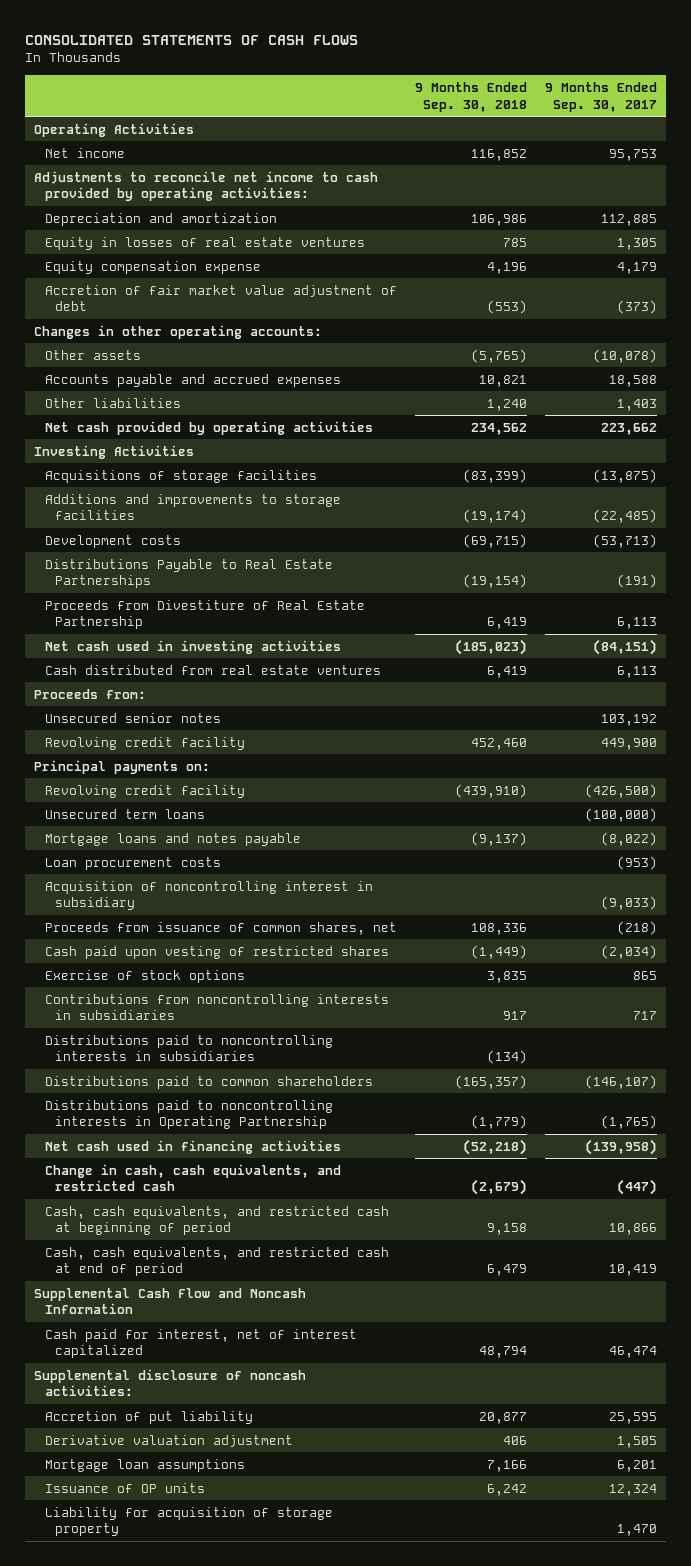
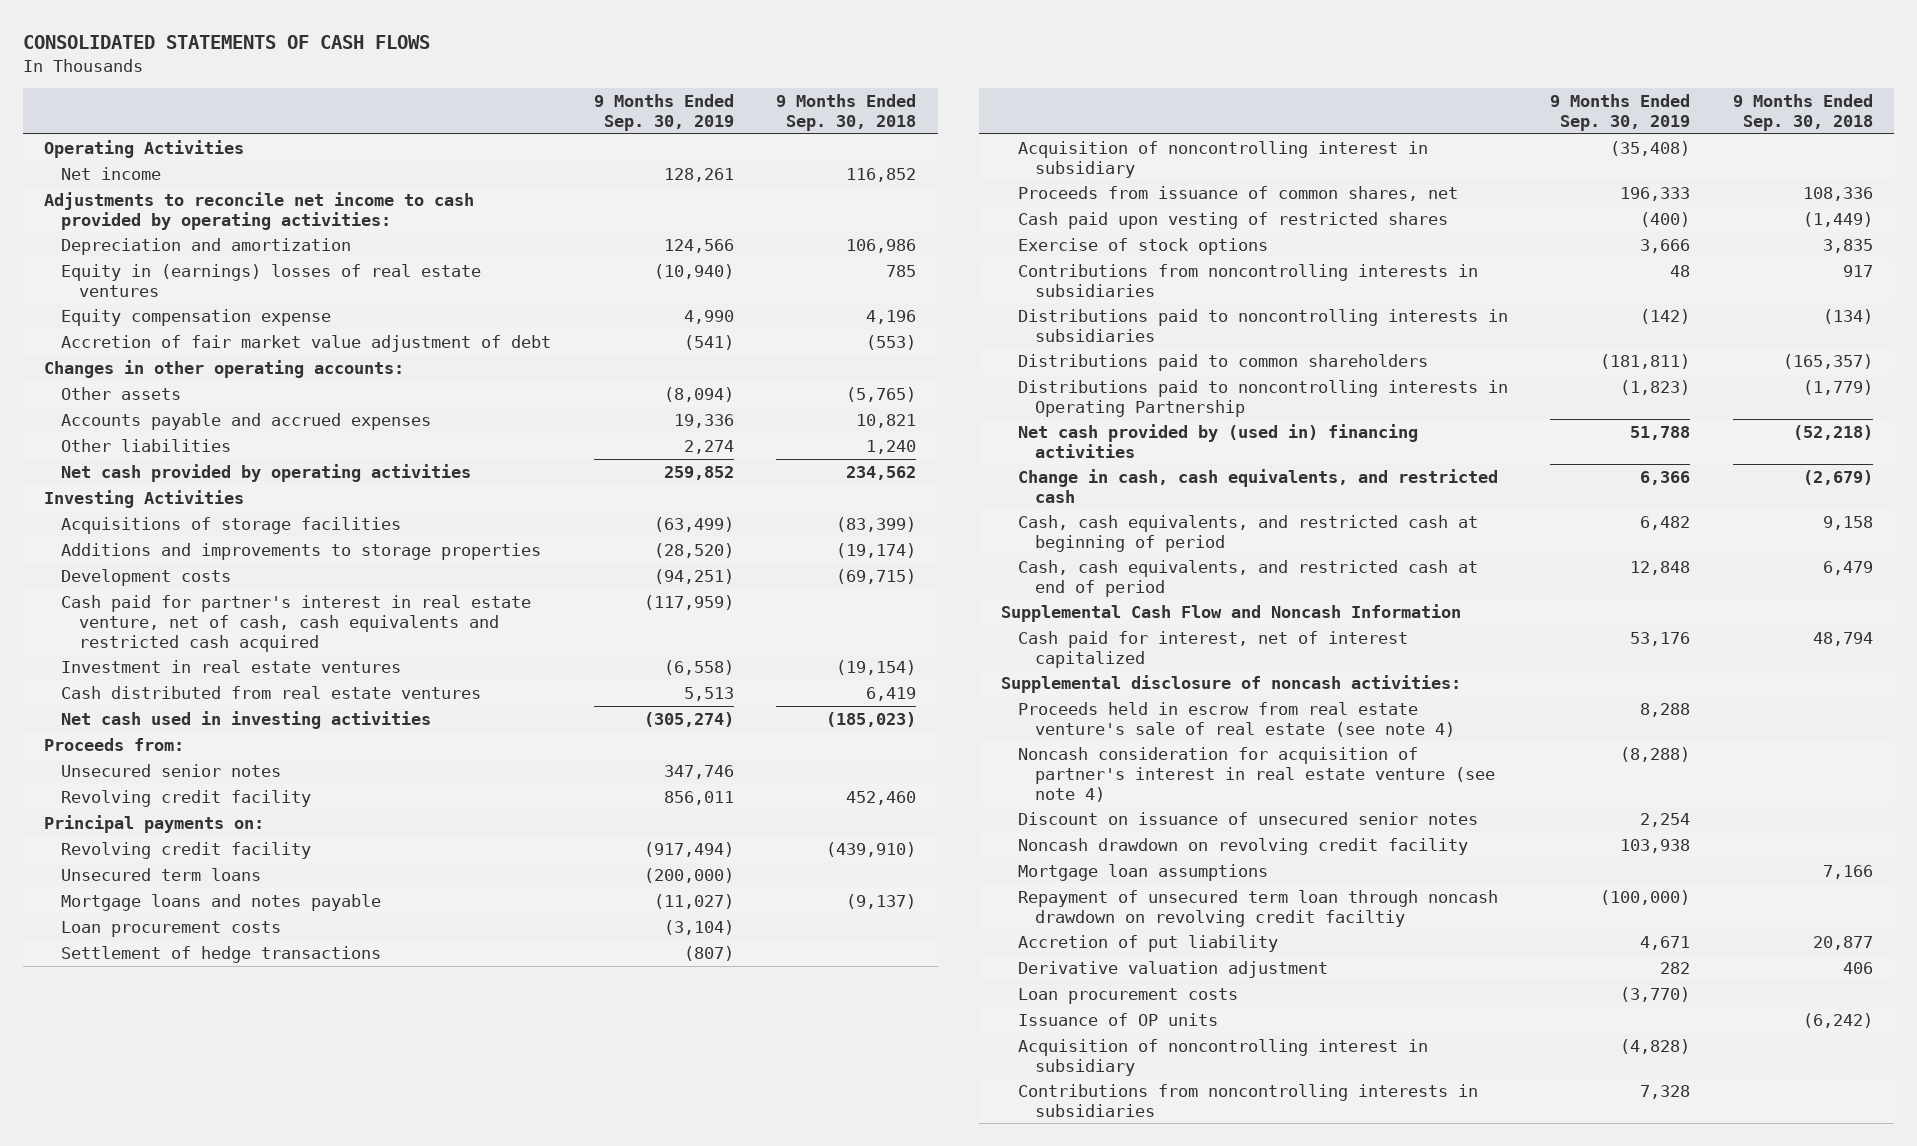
[544,82,657,112] 9 Months Ended Sep. 30, 2017 -> none
none -> [593,94,734,132] 9 Months Ended Sep. 30, 2019
[44,236,365,250] Equity in losses of real estate ventures -> [61,263,482,297] Equity in (earnings) losses of real estate ventures
[44,493,341,521] Additions and improvements to storage facilities -> [61,542,542,560] Additions and improvements to storage properties
[44,599,365,630] Proceeds from Divestiture of Real Estate Partnership -> none
none -> [61,594,532,652] Cash paid for partner's interest in real estate venture, net of cash, cash equivalents and restricted cash acquired
[44,558,333,589] Distributions Payable to Real Estate Partnerships -> [61,659,402,673] Investment in real estate ventures
[44,639,341,654] Net cash used in investing activities -> [61,710,432,729] Net cash used in investing activities
none -> [61,945,382,963] Settlement of hedge transactions
[44,1139,341,1154] Net cash used in financing activities -> [1017,423,1418,458] Net cash provided by (used in) financing activities
none -> [1017,701,1455,737] Proceeds held in escrow from real estate venture's sale of real estate (see note 4)
none -> [1017,746,1495,802] Noncash consideration for acquisition of partner's interest in real estate venture (see note 4)
none -> [1017,811,1478,825] Discount on issuance of unsecured senior notes
none -> [1017,837,1468,855] Noncash drawdown on revolving credit facility
[44,1458,245,1472] Mortgage loan assumptions -> [1017,863,1268,881] Mortgage loan assumptions
none -> [1017,889,1498,927] Repayment of unsecured term loan through noncash drawdown on revolving credit faciltiy
[44,1506,333,1537] Liability for acquisition of storage property -> none
none -> [1017,987,1238,1004] Loan procurement costs
[486,1483,527,1496] 6,242 -> [1802,1012,1873,1028] (6,242)
none -> [1017,1038,1428,1076] Acquisition of noncontrolling interest in subsidiary
none -> [1017,1083,1478,1117] Contributions from noncontrolling interests in subsidiaries

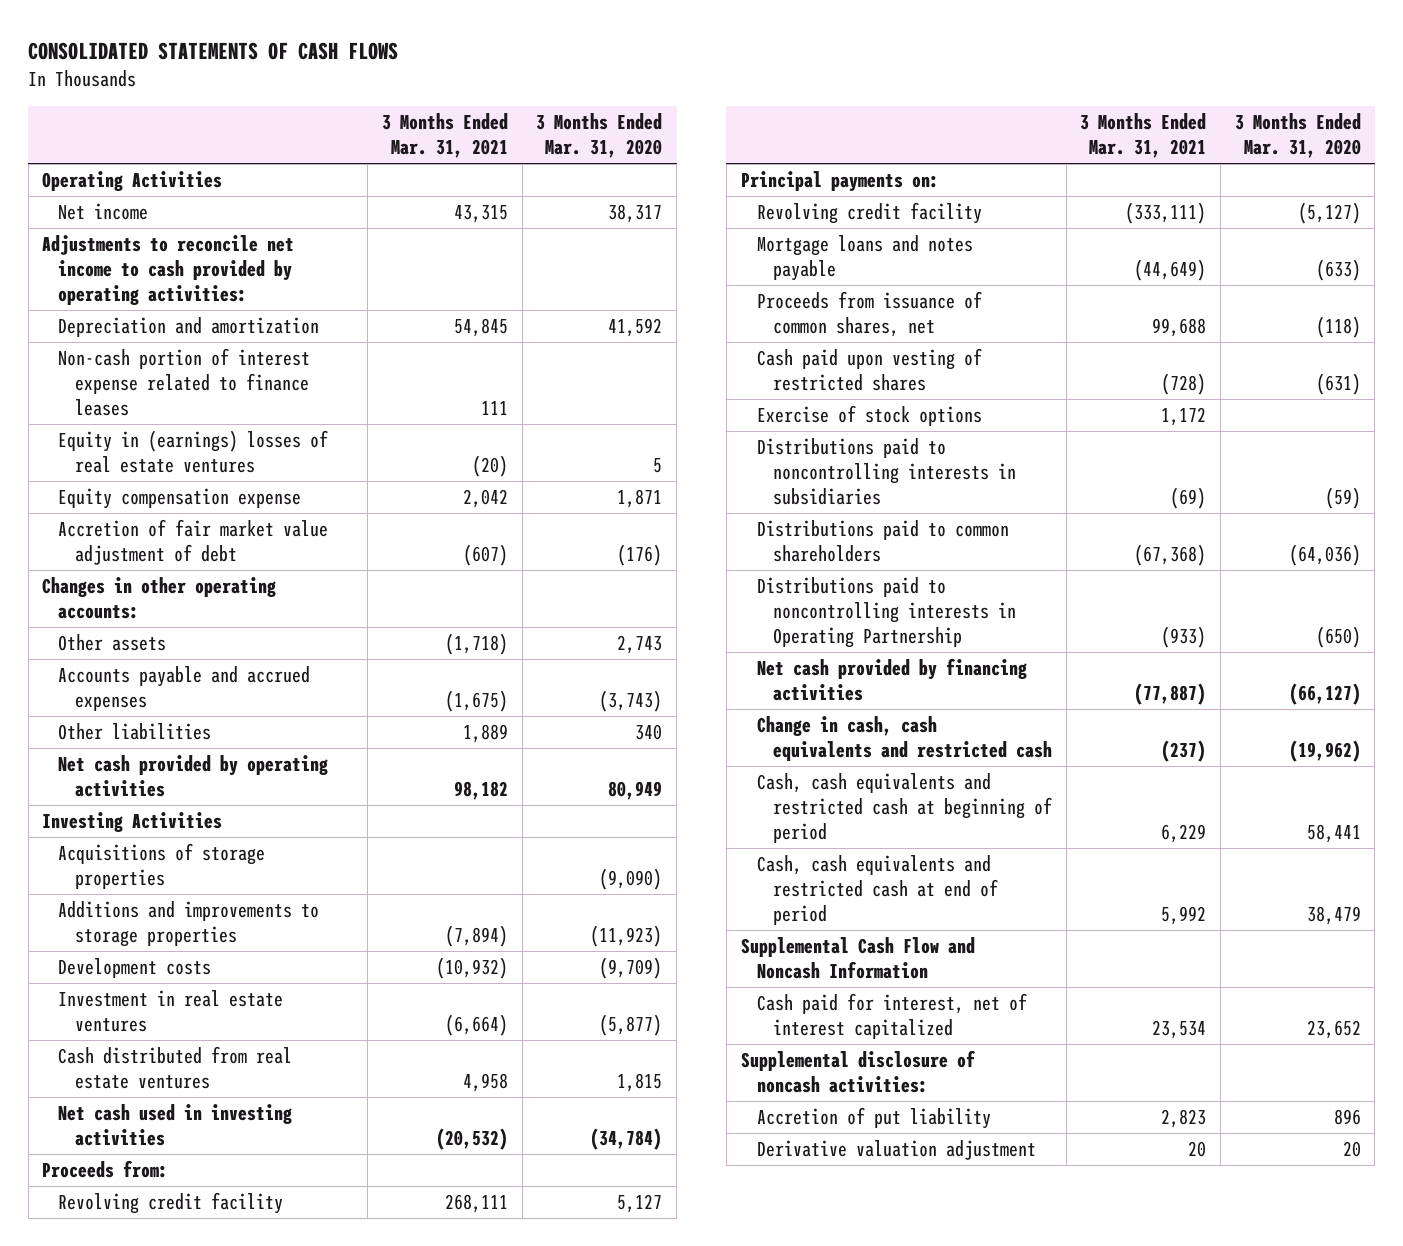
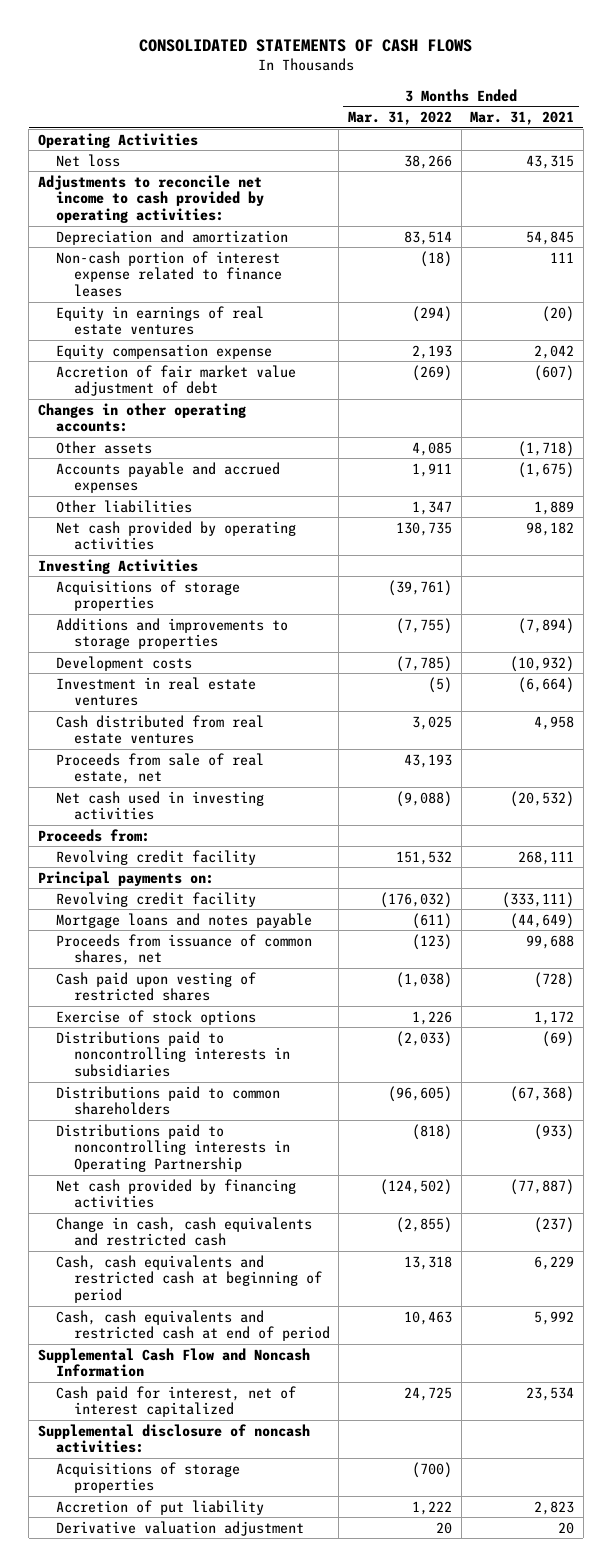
[536,112,663,159] 3 Months Ended Mar. 31, 2020 -> none
none -> [347,110,452,125] Mar. 31, 2022
[58,203,149,221] Net income -> [55,153,120,167] Net loss
[58,430,329,474] Equity in (earnings) losses of real estate ventures -> [55,305,264,336] Equity in earnings of real estate ventures
none -> [55,752,264,785] Proceeds from sale of real estate, net
none -> [55,1461,240,1494] Acquisitions of storage properties

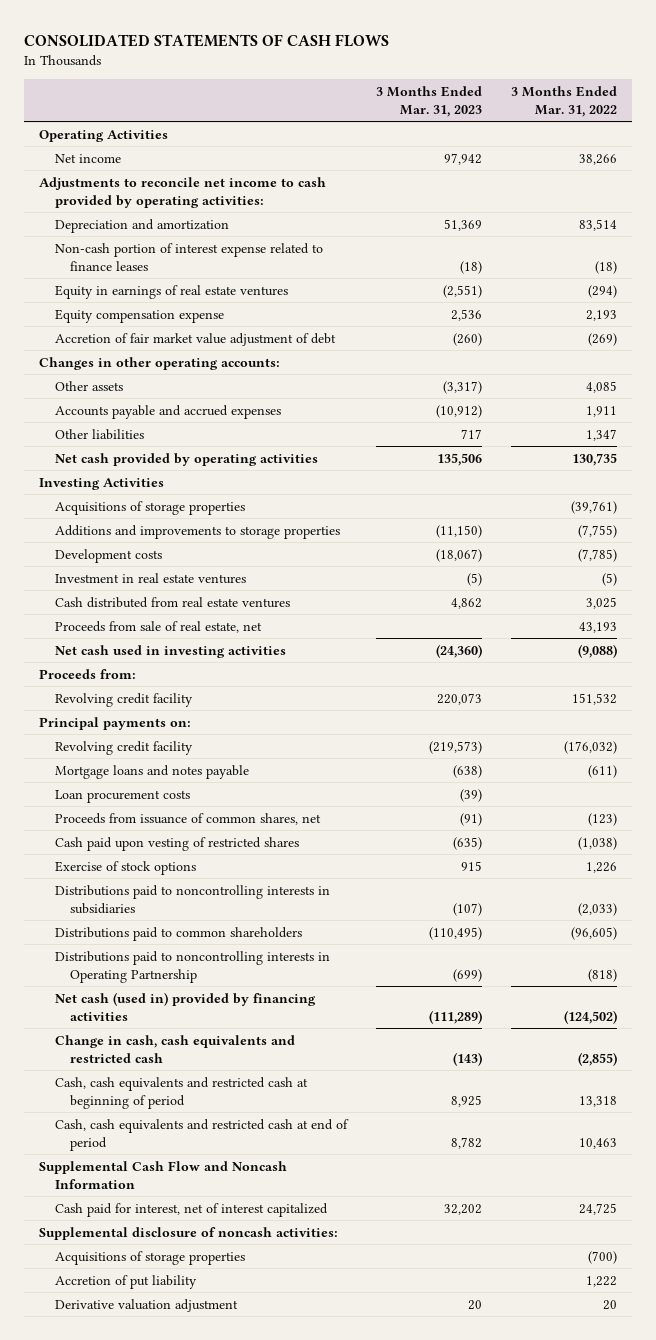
[470,110,575,125] Mar. 31, 2021 -> none
none -> [375,85,482,117] 3 Months Ended Mar. 31, 2023
[55,153,120,167] Net loss -> [54,153,121,163] Net income
none -> [54,789,190,803] Loan procurement costs
[55,1178,296,1209] Net cash provided by financing activities -> [54,991,316,1021] Net cash (used in) provided by financing activities

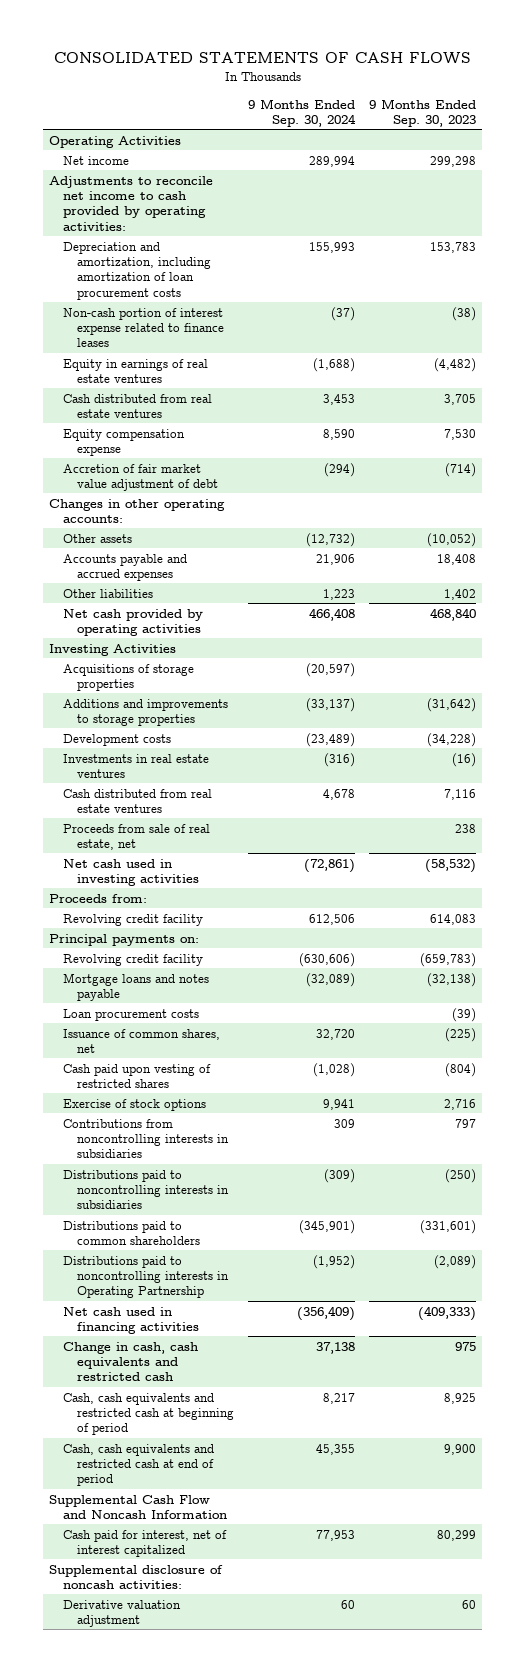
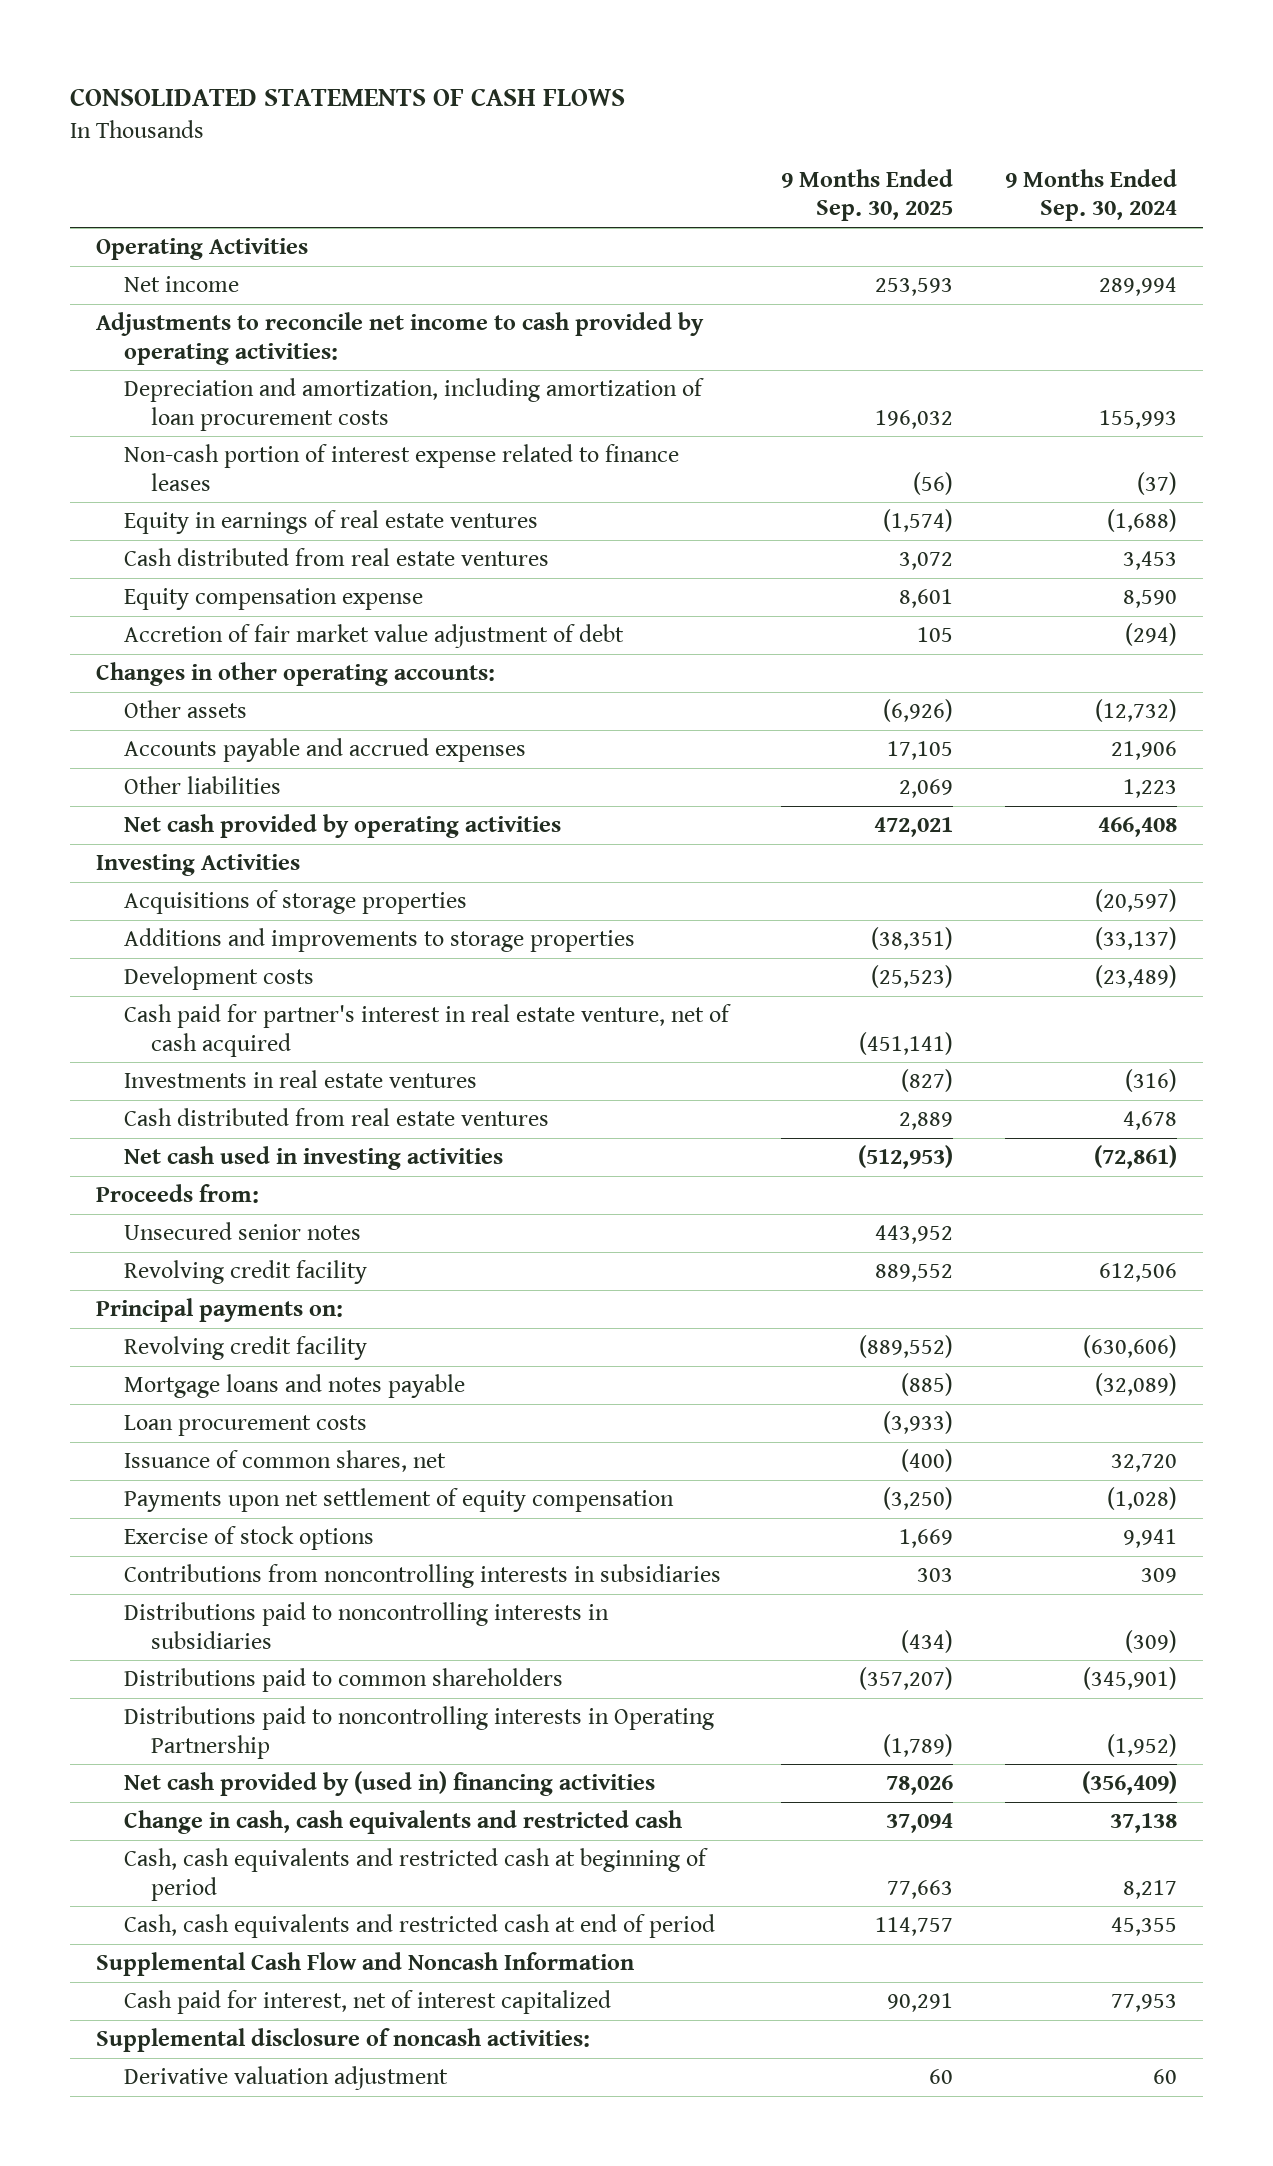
[368,98,476,128] 9 Months Ended Sep. 30, 2023 -> none
none -> [780,168,953,222] 9 Months Ended Sep. 30, 2025
none -> [123,1004,731,1057] Cash paid for partner's interest in real estate venture, net of cash acquired
[63,823,211,850] Proceeds from sale of real estate, net -> none
none -> [123,1222,361,1241] Unsecured senior notes
[63,1063,212,1088] Cash paid upon vesting of restricted shares -> [123,1488,674,1513] Payments upon net settlement of equity compensation
[63,1306,200,1334] Net cash used in financing activities -> [123,1771,655,1797] Net cash provided by (used in) financing activities

